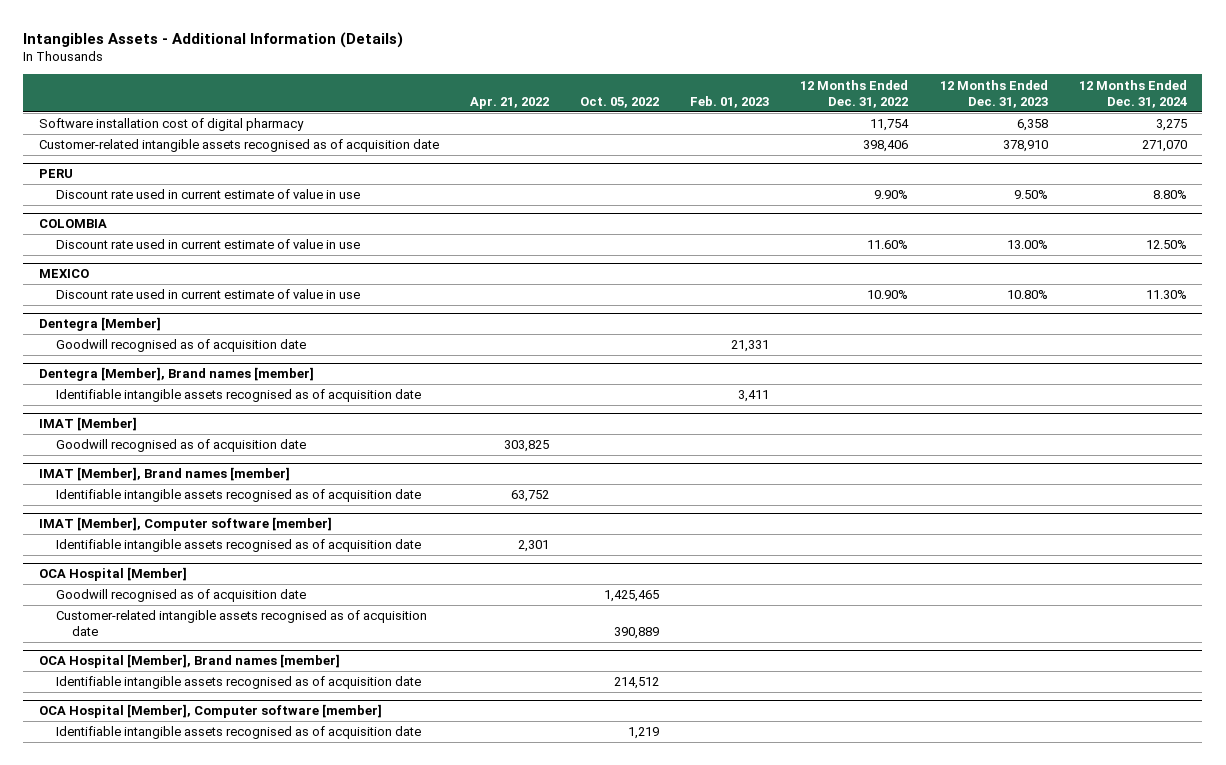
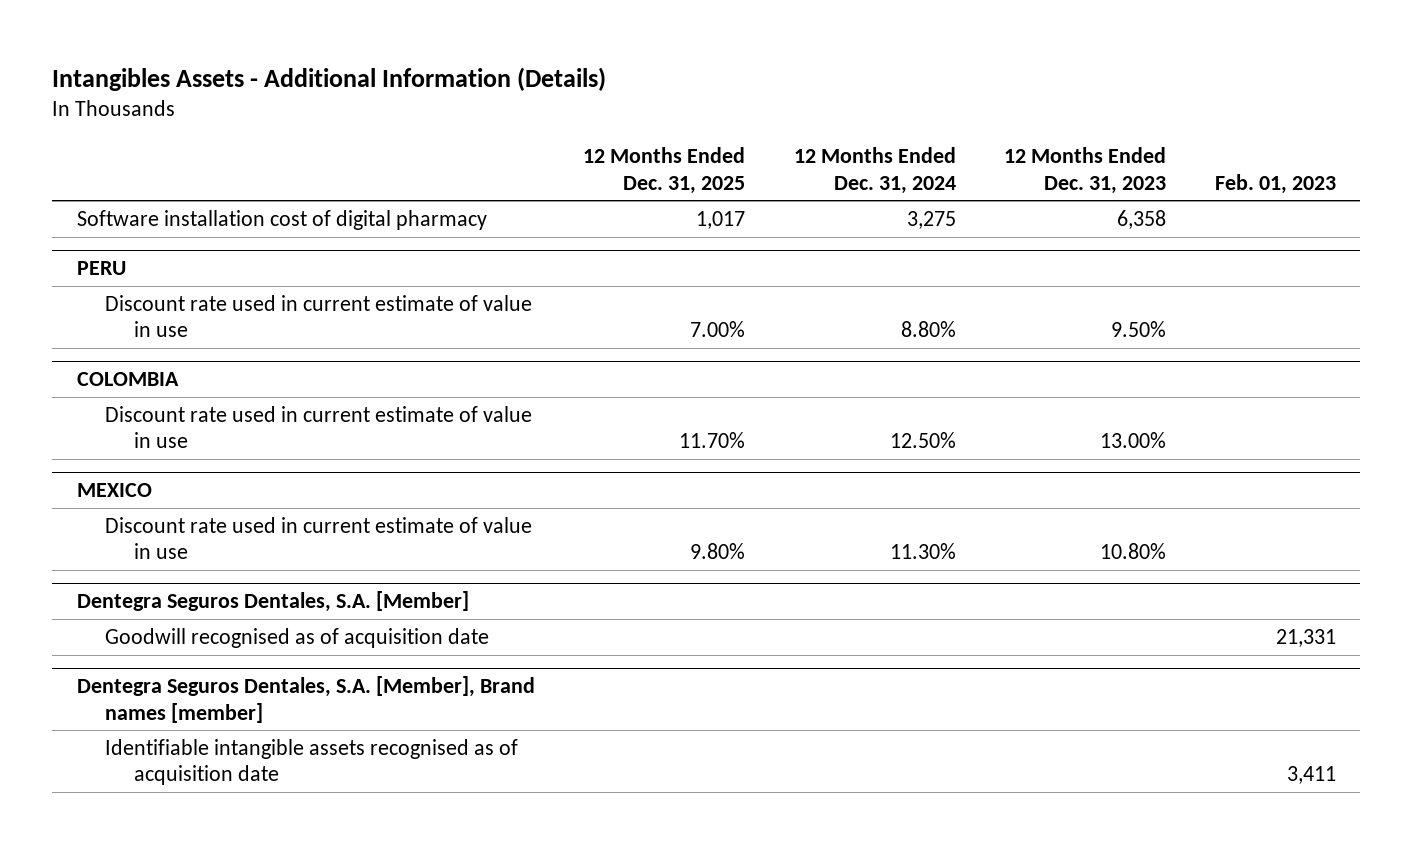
[470,96,550,109] Apr. 21, 2022 -> none
[580,96,660,108] Oct. 05, 2022 -> none
[800,79,909,108] 12 Months Ended Dec. 31, 2022 -> none
none -> [583,147,746,194] 12 Months Ended Dec. 31, 2025
[39,139,440,153] Customer-related intangible assets recognised as of acquisition date -> none
[39,317,162,332] Dentegra [Member] -> [76,591,469,613] Dentegra Seguros Dentales, S.A. [Member]
[39,367,315,382] Dentegra [Member], Brand names [member] -> [76,676,535,723] Dentegra Seguros Dentales, S.A. [Member], Brand names [member]
[39,417,138,432] IMAT [Member] -> none
[55,439,306,453] Goodwill recognised as of acquisition date -> none
[39,467,291,482] IMAT [Member], Brand names [member] -> none
[55,489,421,503] Identifiable intangible assets recognised as of acquisition date -> none
[39,517,333,532] IMAT [Member], Computer software [member] -> none
[55,539,421,553] Identifiable intangible assets recognised as of acquisition date -> none
[39,567,188,582] OCA Hospital [Member] -> none
[55,589,306,603] Goodwill recognised as of acquisition date -> none
[55,610,427,637] Customer-related intangible assets recognised as of acquisition date -> none
[39,654,341,669] OCA Hospital [Member], Brand names [member] -> none
[55,676,421,690] Identifiable intangible assets recognised as of acquisition date -> none
[39,704,383,719] OCA Hospital [Member], Computer software [member] -> none
[55,726,421,740] Identifiable intangible assets recognised as of acquisition date -> none

